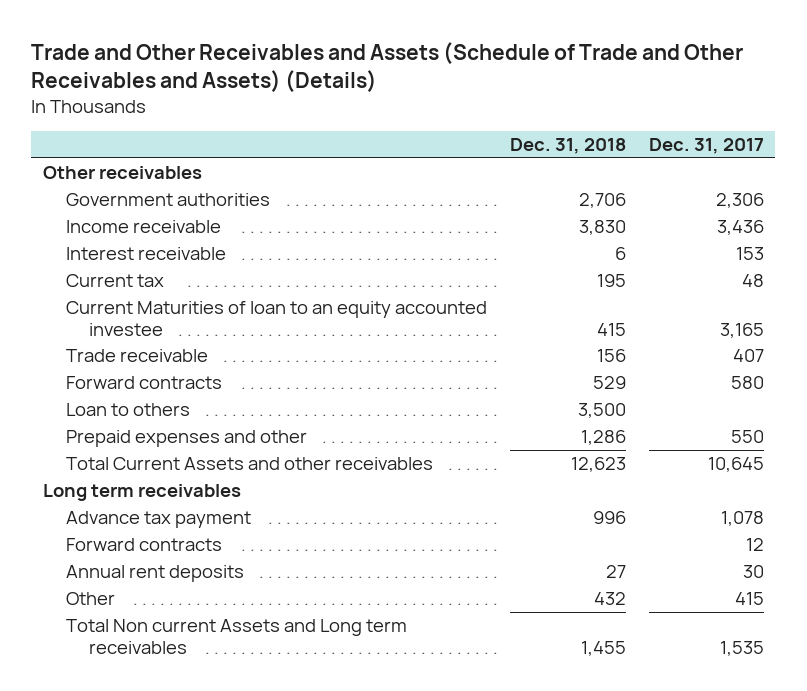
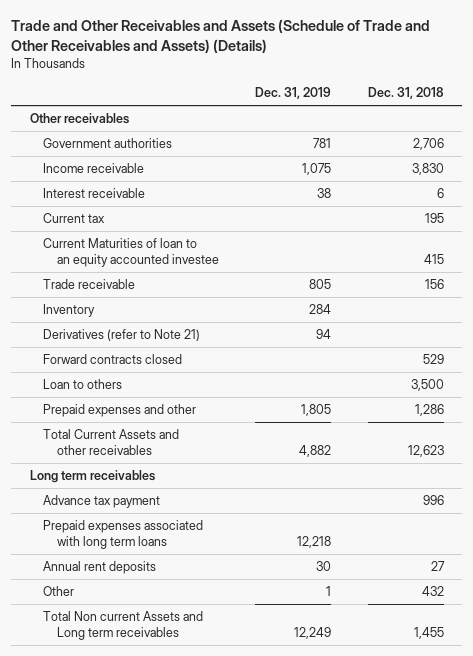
[648,137,764,154] Dec. 31, 2017 -> none
none -> [255,87,332,100] Dec. 31, 2019
none -> [43,304,96,318] Inventory
none -> [43,329,201,342] Derivatives (refer to Note 21)
[65,376,222,390] Forward contracts -> [43,354,183,365] Forward contracts closed
[65,538,222,552] Forward contracts -> none
none -> [43,520,204,549] Prepaid expenses associated with long term loans

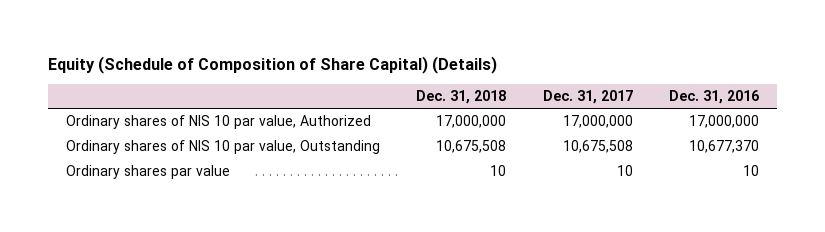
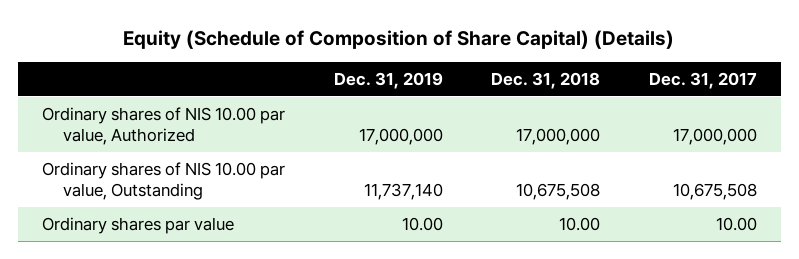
[668,89,759,104] Dec. 31, 2016 -> none
none -> [333,71,443,89] Dec. 31, 2019
[66,115,372,130] Ordinary shares of NIS 10 par value, Authorized -> [42,106,286,145] Ordinary shares of NIS 10.00 par value, Authorized
[66,140,381,155] Ordinary shares of NIS 10 par value, Outstanding -> [42,161,286,200] Ordinary shares of NIS 10.00 par value, Outstanding
[490,165,507,177] 10 -> [559,216,601,231] 10.00
[616,165,633,177] 10 -> [715,216,757,231] 10.00

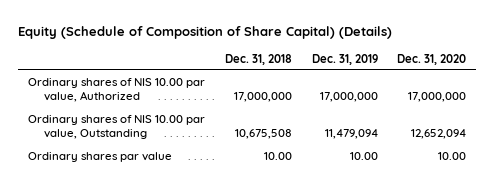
[648,71,757,89] Dec. 31, 2017 -> none
none -> [397,53,467,65] Dec. 31, 2020
[363,182,443,200] 11,737,140 -> [324,129,378,140] 11,479,094

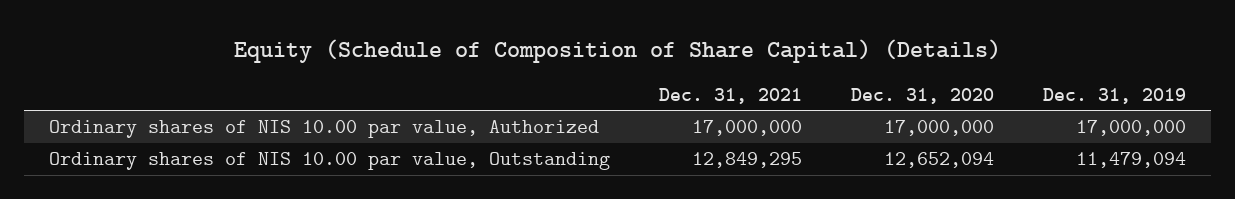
[224,53,292,65] Dec. 31, 2018 -> none
none -> [659,87,803,104] Dec. 31, 2021
[28,152,173,163] Ordinary shares par value -> none

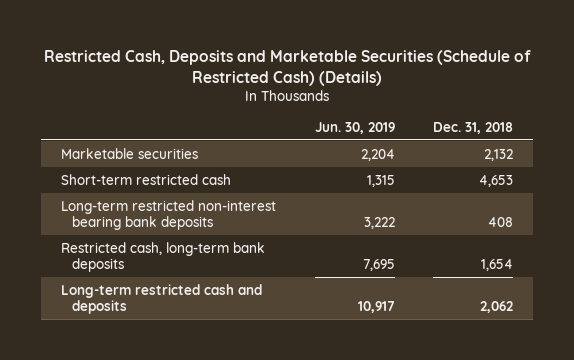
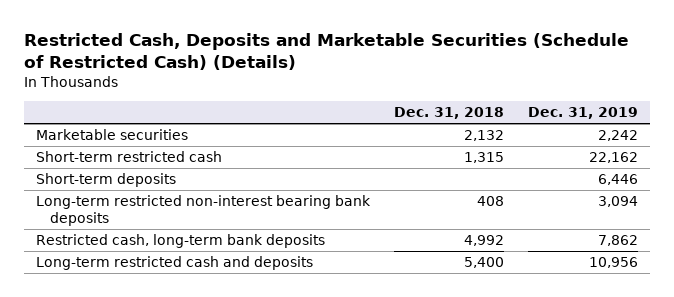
[314,121,395,134] Jun. 30, 2019 -> none
none -> [528,107,639,120] Dec. 31, 2019
[479,174,514,187] 4,653 -> [464,152,505,164] 1,315
none -> [35,173,176,188] Short-term deposits
[481,258,514,271] 1,654 -> [464,235,505,247] 4,992
[480,300,514,313] 2,062 -> [464,257,505,269] 5,400

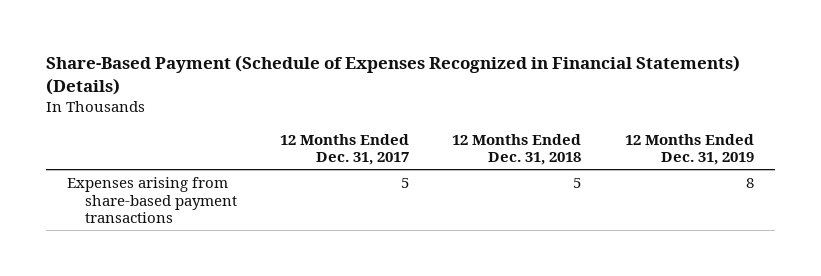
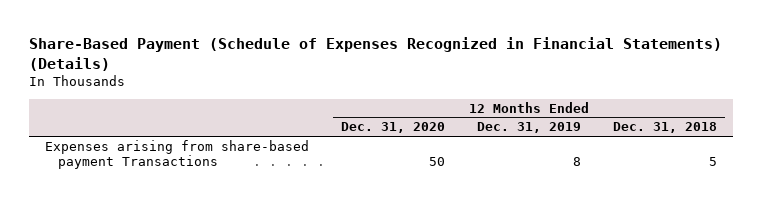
[279,133,409,165] 12 Months Ended Dec. 31, 2017 -> none
none -> [340,122,445,134] Dec. 31, 2020
[67,177,237,224] Expenses arising from share-based payment transactions -> [44,139,309,170] Expenses arising from share-based payment Transactions

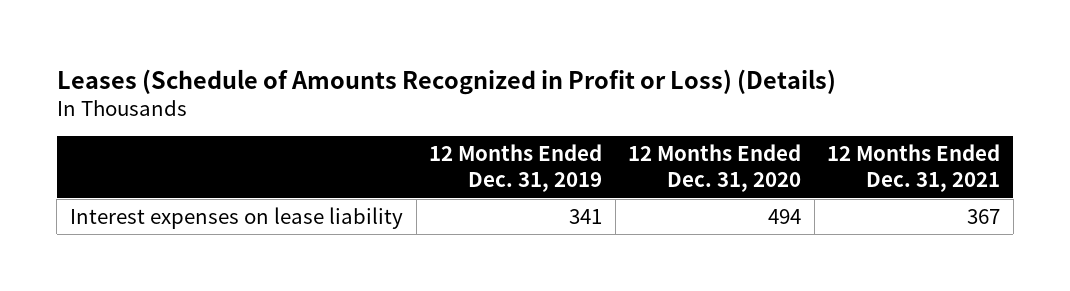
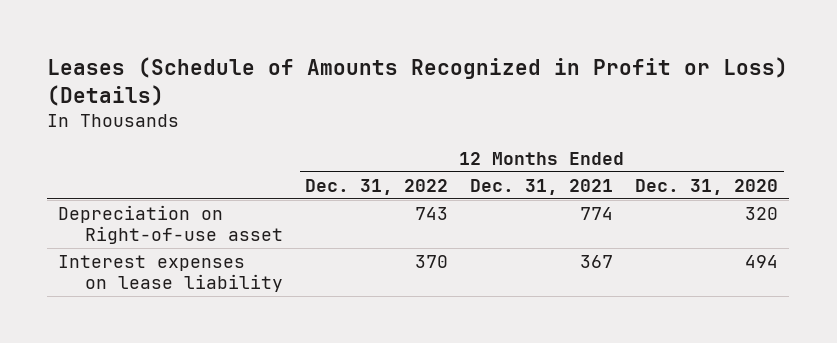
[429,144,603,193] 12 Months Ended Dec. 31, 2019 -> none
none -> [305,178,449,195] Dec. 31, 2022
none -> [58,204,283,244] Depreciation on Right-of-use asset

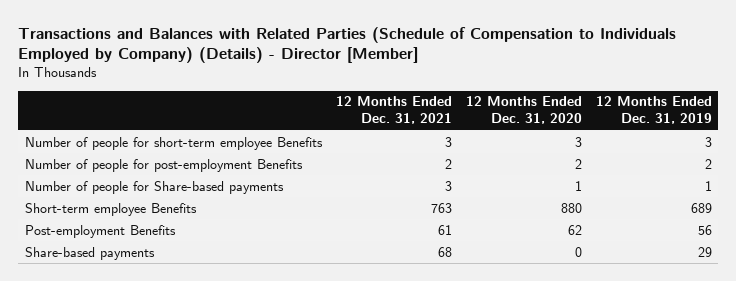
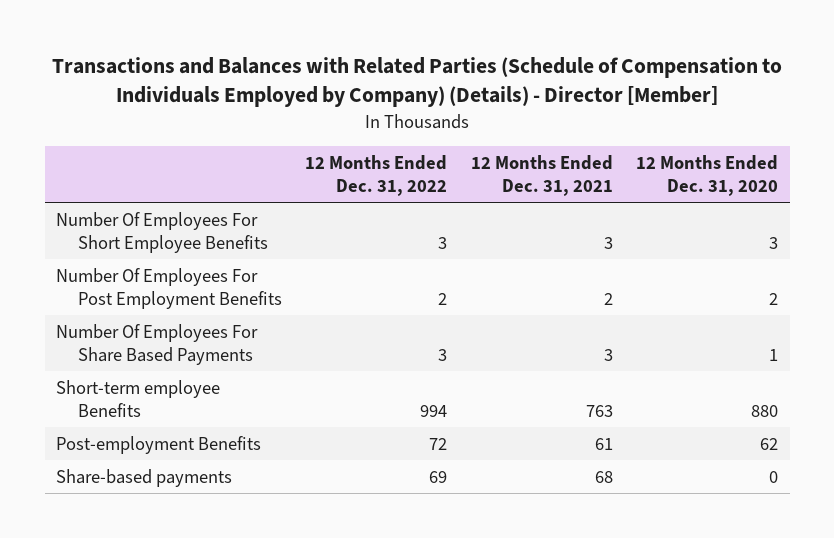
[595,96,712,125] 12 Months Ended Dec. 31, 2019 -> none
none -> [305,154,448,197] 12 Months Ended Dec. 31, 2022
[24,136,323,150] Number of people for short-term employee Benefits -> [56,211,268,253] Number Of Employees For Short Employee Benefits
[24,158,303,172] Number of people for post-employment Benefits -> [56,267,282,309] Number Of Employees For Post Employment Benefits
[24,180,284,194] Number of people for Share-based payments -> [56,323,259,365] Number Of Employees For Share Based Payments

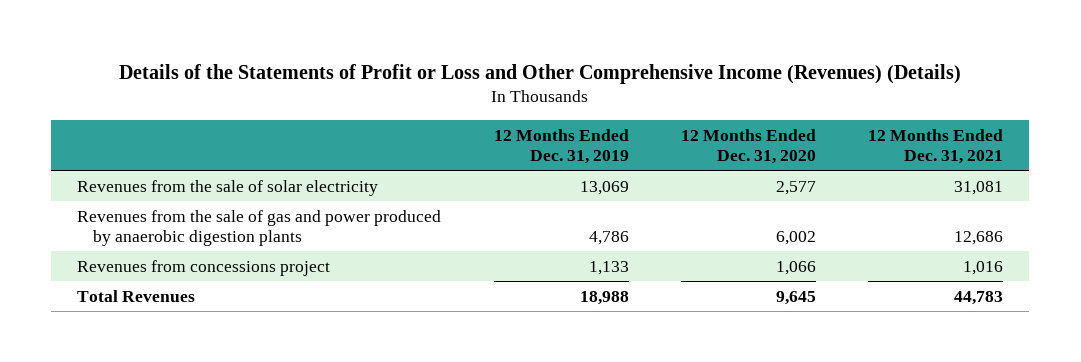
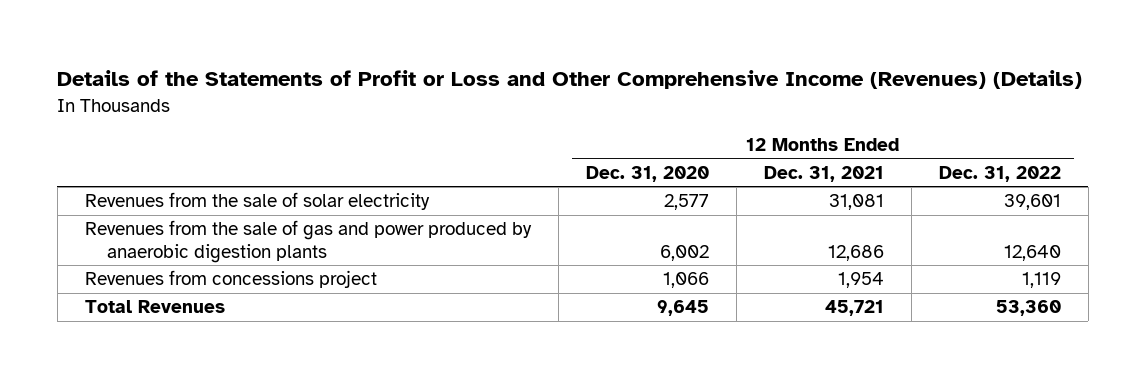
[493,128,629,165] 12 Months Ended Dec. 31, 2019 -> none
none -> [938,165,1061,182] Dec. 31, 2022
[963,260,1004,275] 1,016 -> [837,272,884,289] 1,954
[954,290,1004,305] 44,783 -> [824,300,884,317] 45,721

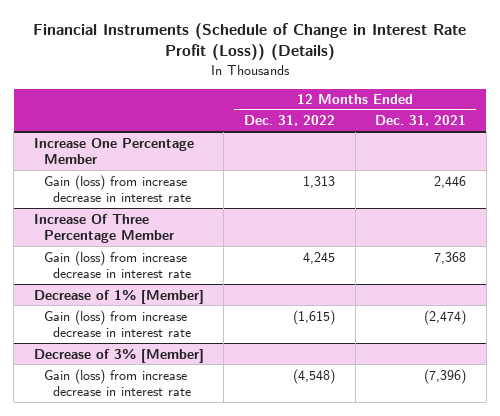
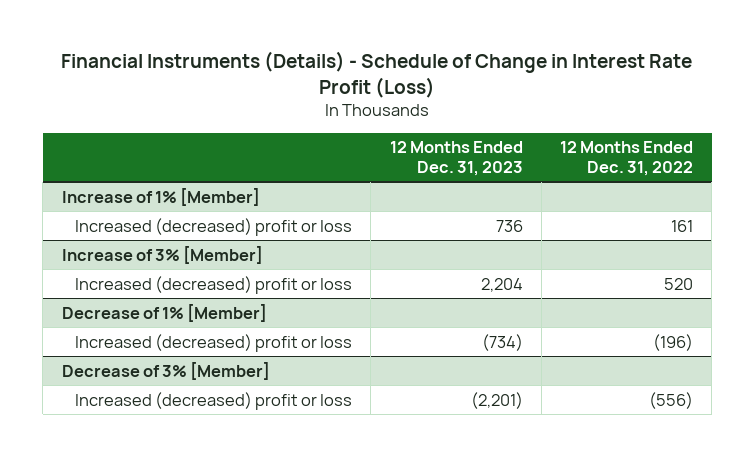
[33,23,467,61] Financial Instruments (Schedule of Change in Interest Rate Profit (Loss)) (Details) -> [61,51,693,98] Financial Instruments (Details) - Schedule of Change in Interest Rate Profit (Loss)
[375,115,467,127] Dec. 31, 2021 -> none
none -> [389,141,523,176] 12 Months Ended Dec. 31, 2023
[43,174,192,202] Gain (loss) from increase decrease in interest rate -> none
[43,250,192,278] Gain (loss) from increase decrease in interest rate -> none
[33,137,194,164] Increase One Percentage Member -> [61,187,260,206] Increase of 1% [Member]
none -> [75,217,353,236] Increased (decreased) profit or loss
[33,213,174,243] Increase Of Three Percentage Member -> [61,245,263,264] Increase of 3% [Member]
none -> [75,275,353,294] Increased (decreased) profit or loss
[43,309,192,337] Gain (loss) from increase decrease in interest rate -> none
none -> [75,333,353,352] Increased (decreased) profit or loss
[43,368,192,396] Gain (loss) from increase decrease in interest rate -> none
none -> [75,391,353,410] Increased (decreased) profit or loss

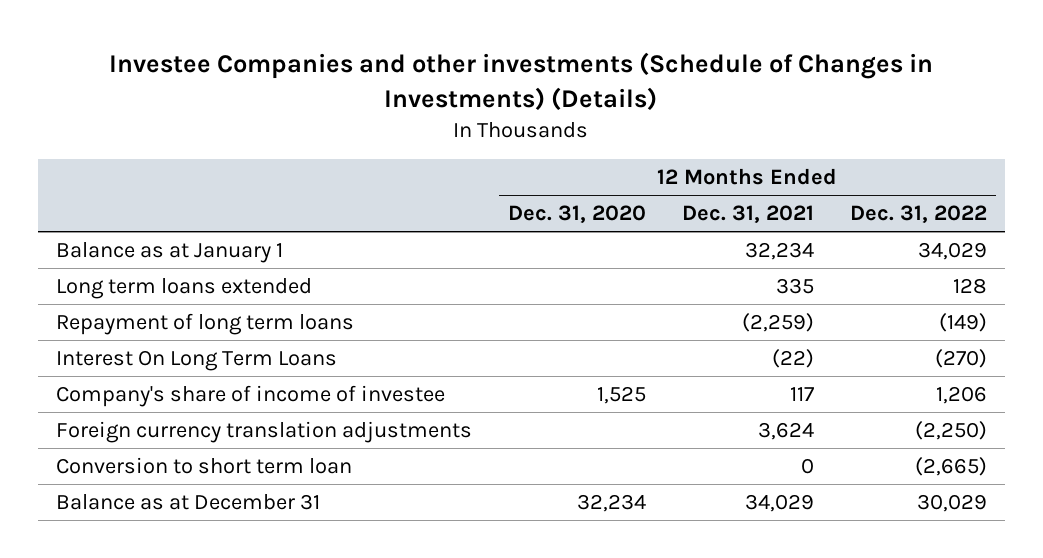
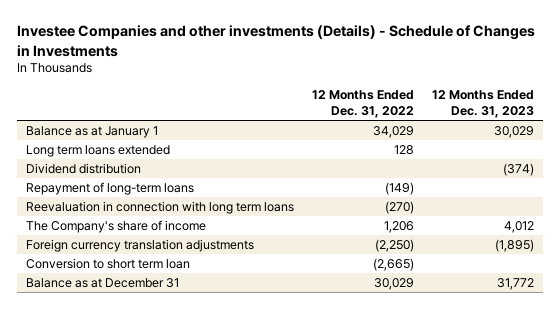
[109,52,934,111] Investee Companies and other investments (Schedule of Changes in Investments) (Details) -> [16,25,535,57] Investee Companies and other investments (Details) - Schedule of Changes in Investments
[507,205,646,224] Dec. 31, 2020 -> none
[681,205,814,224] Dec. 31, 2021 -> none
none -> [432,89,535,118] 12 Months Ended Dec. 31, 2023
none -> [25,163,141,175] Dividend distribution
[55,313,354,336] Repayment of long term loans -> [25,182,194,196] Repayment of long-term loans
[55,350,337,372] Interest On Long Term Loans -> [25,201,294,215] Reevaluation in connection with long term loans
[55,385,445,408] Company's share of income of investee -> [25,220,206,234] The Company's share of income

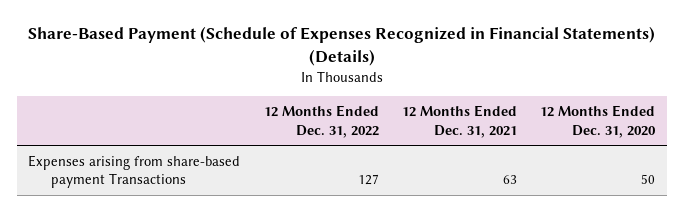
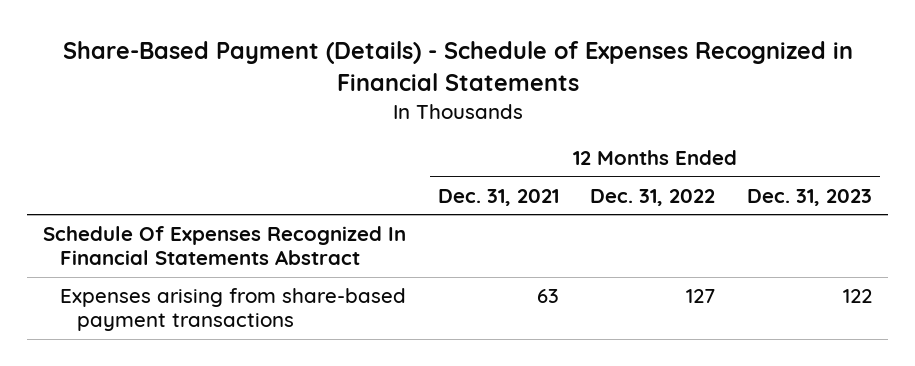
[27,26,655,66] Share-Based Payment (Schedule of Expenses Recognized in Financial Statements) (Details) -> [62,41,853,92] Share-Based Payment (Details) - Schedule of Expenses Recognized in Financial Statements
[540,105,657,138] 12 Months Ended Dec. 31, 2020 -> none
none -> [747,188,873,206] Dec. 31, 2023
none -> [43,226,407,266] Schedule Of Expenses Recognized In Financial Statements Abstract
[28,154,241,189] Expenses arising from share-based payment Transactions -> [59,288,406,332] Expenses arising from share-based payment transactions

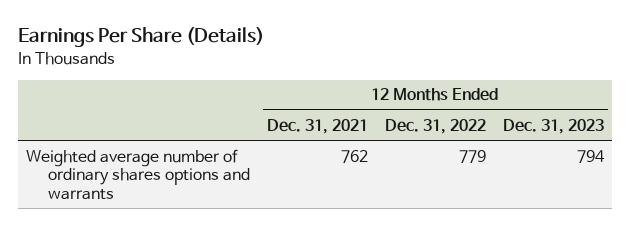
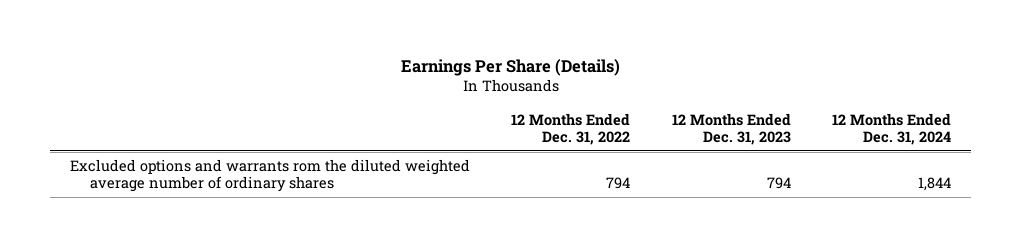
[267,118,369,134] Dec. 31, 2021 -> none
none -> [831,112,951,145] 12 Months Ended Dec. 31, 2024
[25,148,251,200] Weighted average number of ordinary shares options and warrants -> [70,159,471,193] Excluded options and warrants rom the diluted weighted average number of ordinary shares
[458,149,486,163] 779 -> [606,177,631,190] 794

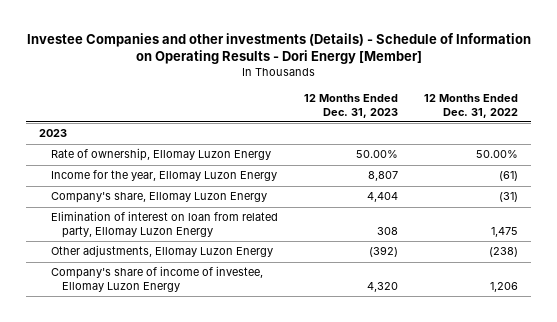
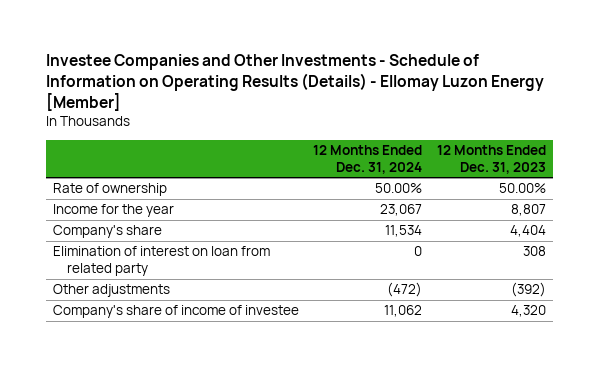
[26,32,531,65] Investee Companies and other investments (Details) - Schedule of Information on Operating Results - Dori Energy [Member] -> [45,54,544,112] Investee Companies and Other Investments - Schedule of Information on Operating Results (Details) - Ellomay Luzon Energy [Member]
[423,93,518,118] 12 Months Ended Dec. 31, 2022 -> none
none -> [313,145,423,174] 12 Months Ended Dec. 31, 2024
[39,129,68,138] 2023 -> none
[50,148,271,162] Rate of ownership, Ellomay Luzon Energy -> [52,183,167,197] Rate of ownership
[50,170,277,182] Income for the year, Ellomay Luzon Energy -> [52,204,174,218] Income for the year
[50,192,267,204] Company's share, Ellomay Luzon Energy -> [52,225,162,239] Company's share
[50,211,278,239] Elimination of interest on loan from related party, Ellomay Luzon Energy -> [52,246,270,276] Elimination of interest on loan from related party
[50,245,273,258] Other adjustments, Ellomay Luzon Energy -> [52,284,170,298] Other adjustments
[50,266,263,293] Company's share of income of investee, Ellomay Luzon Energy -> [52,305,299,319] Company's share of income of investee

